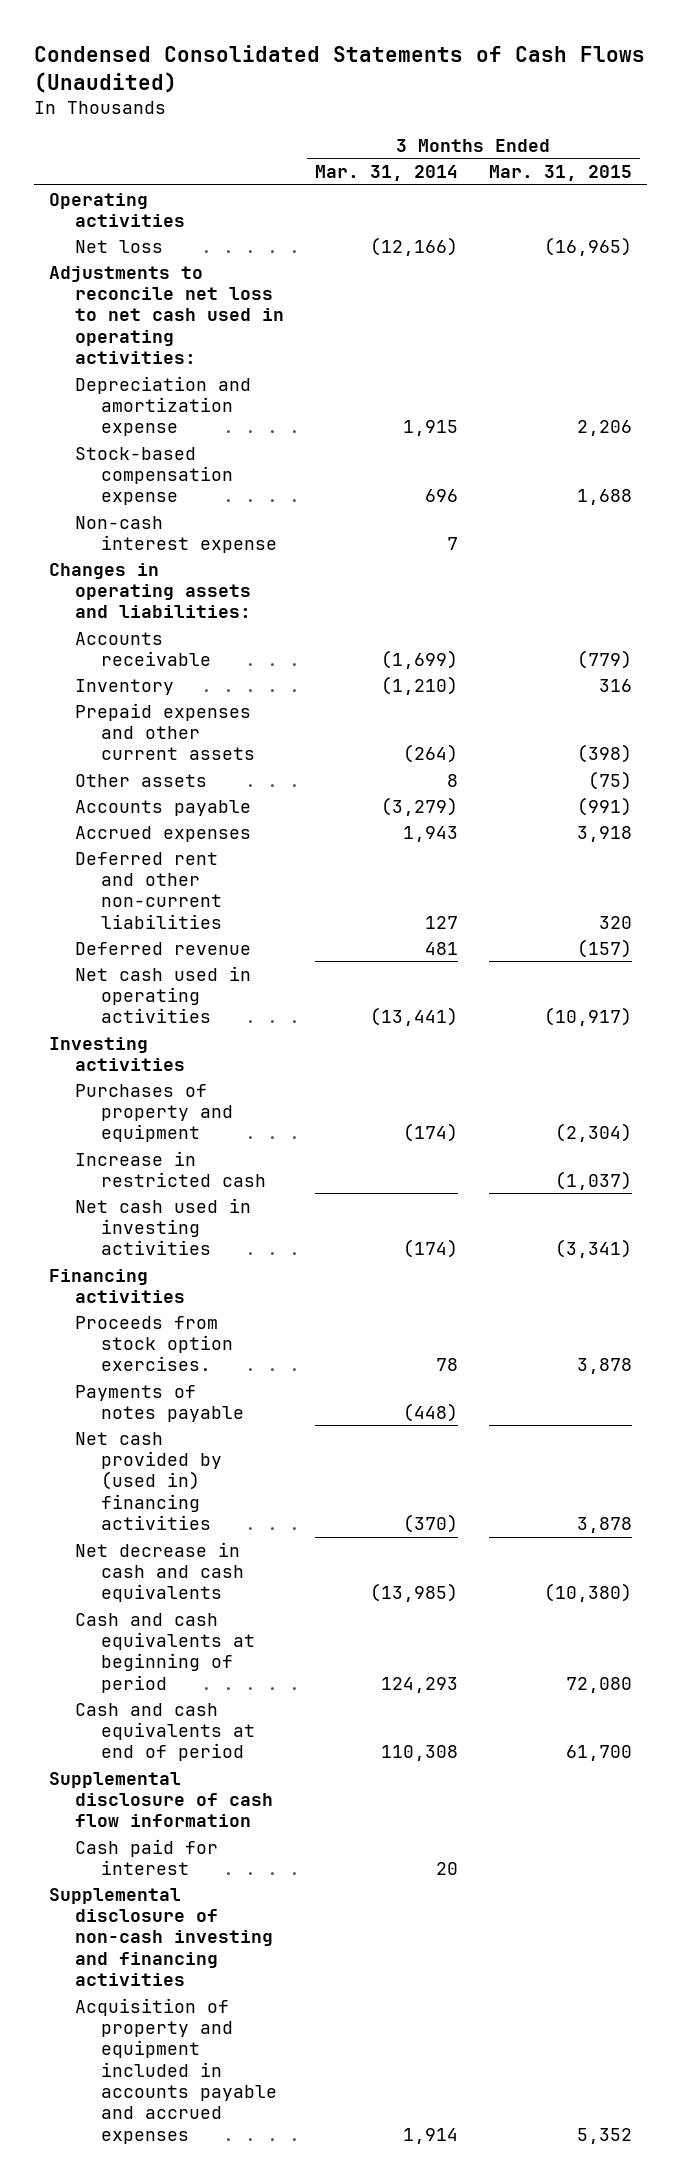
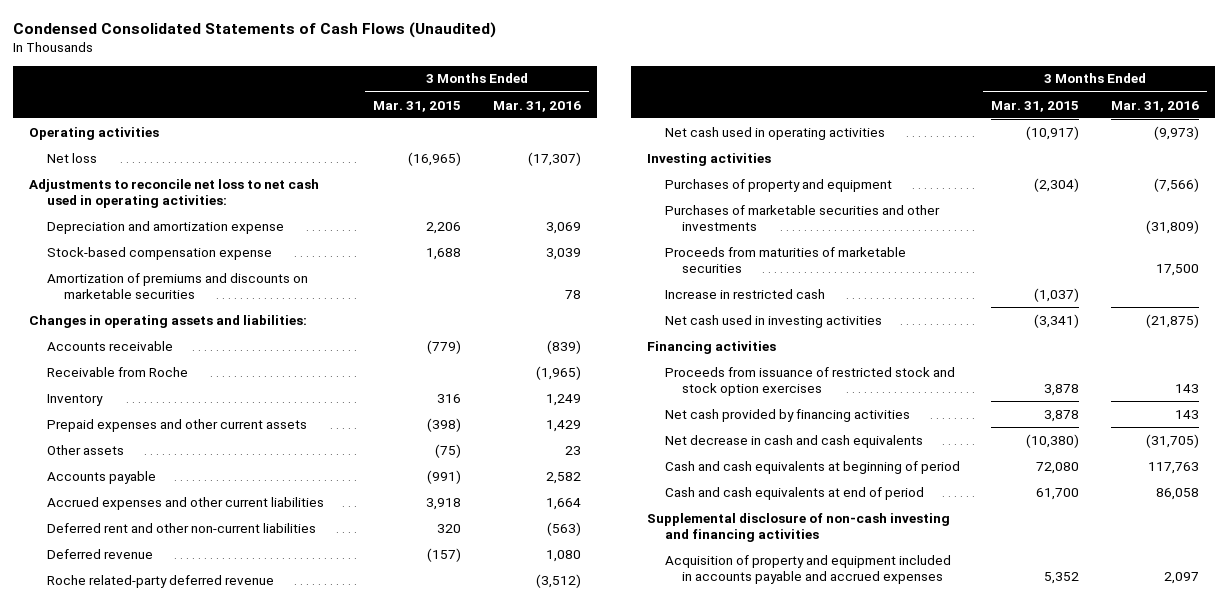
[315,165,459,182] Mar. 31, 2014 -> none
none -> [493,100,582,112] Mar. 31, 2016
[75,515,277,554] Non-cash interest expense -> none
none -> [46,272,308,299] Amortization of premiums and discounts on marketable securities
none -> [46,366,188,377] Receivable from Roche
[75,825,252,842] Accrued expenses -> [46,496,324,510] Accrued expenses and other current liabilities
none -> [46,574,274,588] Roche related-party deferred revenue
none -> [664,204,940,231] Purchases of marketable securities and other investments
none -> [664,246,906,273] Proceeds from maturities of marketable securities
[75,1384,244,1423] Payments of notes payable -> none
[75,1315,233,1372] Proceeds from stock option exercises. -> [664,366,955,396] Proceeds from issuance of restricted stock and stock option exercises
[75,1431,222,1531] Net cash provided by (used in) financing activities -> [664,408,910,422] Net cash provided by financing activities
[49,1771,274,1828] Supplemental disclosure of cash flow information -> none
[75,1838,219,1876] Cash paid for interest -> none

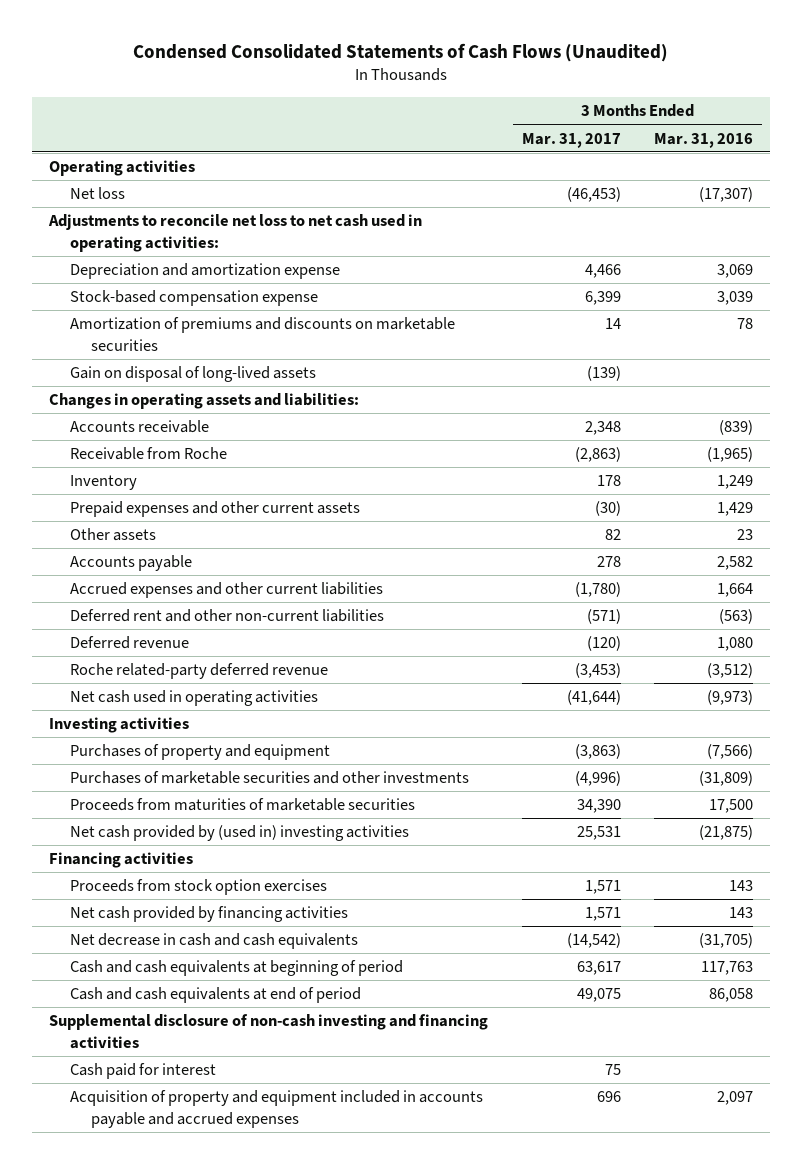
[373,100,462,112] Mar. 31, 2015 -> none
none -> [521,132,621,148] Mar. 31, 2017
none -> [70,366,317,383] Gain on disposal of long-lived assets
[664,288,825,299] Increase in restricted cash -> none
[664,314,882,328] Net cash used in investing activities -> [70,825,410,842] Net cash provided by (used in) investing activities
[664,366,955,396] Proceeds from issuance of restricted stock and stock option exercises -> [70,879,328,896] Proceeds from stock option exercises
none -> [70,1063,217,1080] Cash paid for interest

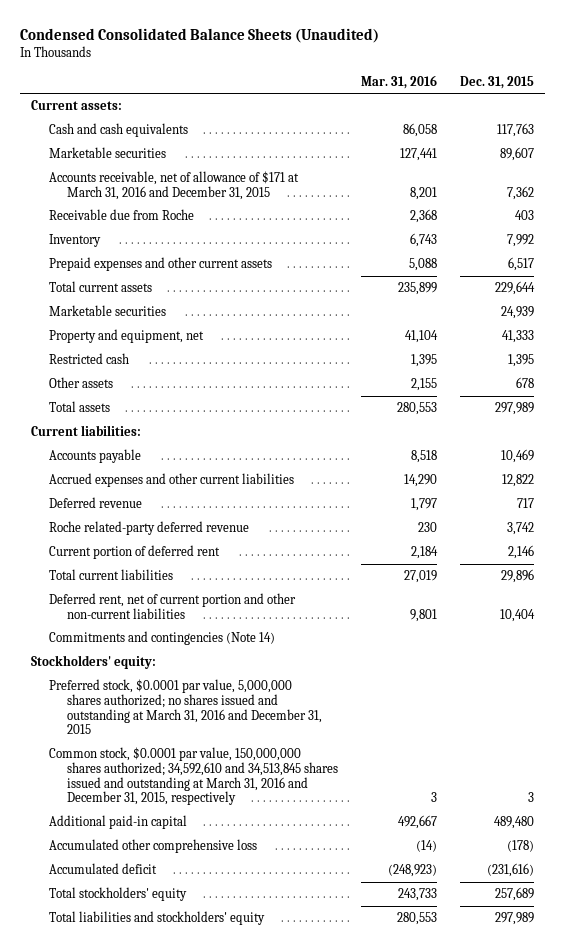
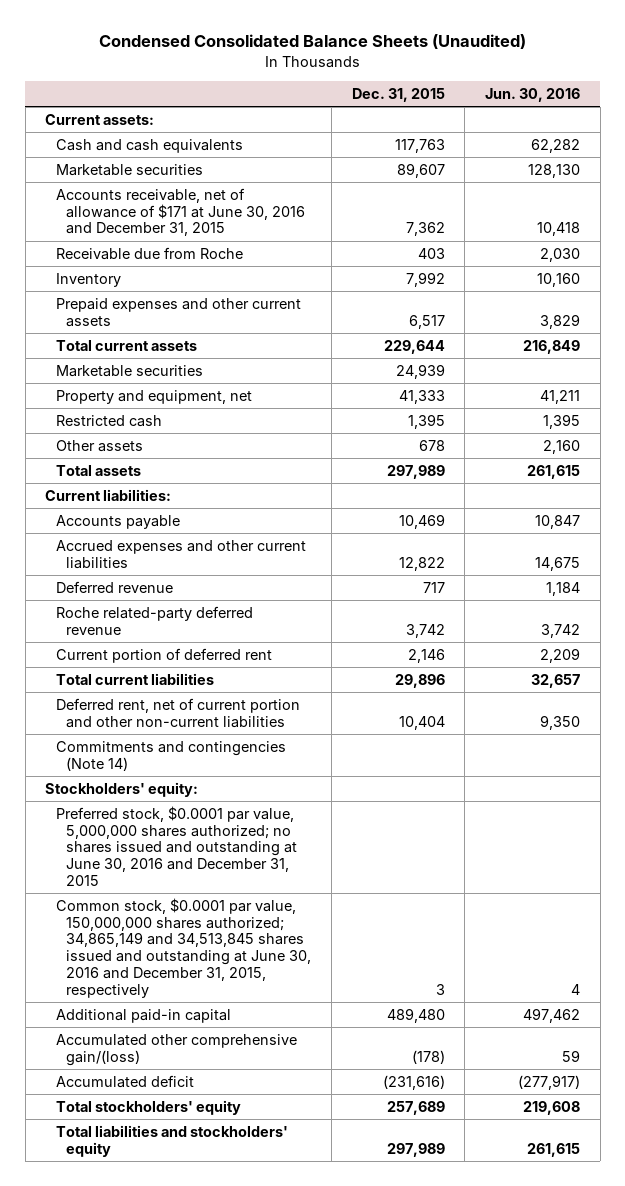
[361,74,438,89] Mar. 31, 2016 -> none
none -> [484,87,580,102] Jun. 30, 2016
[49,171,300,200] Accounts receivable, net of allowance of $171 at March 31, 2016 and December 31, 2015 -> [55,187,306,237] Accounts receivable, net of allowance of $171 at June 30, 2016 and December 31, 2015
[49,679,323,735] Preferred stock, $0.0001 par value, 5,000,000 shares authorized; no shares issued and outstanding at March 31, 2016 and December 31, 2015 -> [55,805,298,886] Preferred stock, $0.0001 par value, 5,000,000 shares authorized; no shares issued and outstanding at June 30, 2016 and December 31, 2015
[49,747,339,806] Common stock, $0.0001 par value, 150,000,000 shares authorized; 34,592,610 and 34,513,845 shares issued and outstanding at March 31, 2016 and December 31, 2015, respectively -> [55,897,312,998] Common stock, $0.0001 par value, 150,000,000 shares authorized; 34,865,149 and 34,513,845 shares issued and outstanding at June 30, 2016 and December 31, 2015, respectively
[49,839,258,854] Accumulated other comprehensive loss -> [55,1033,297,1066] Accumulated other comprehensive gain/(loss)

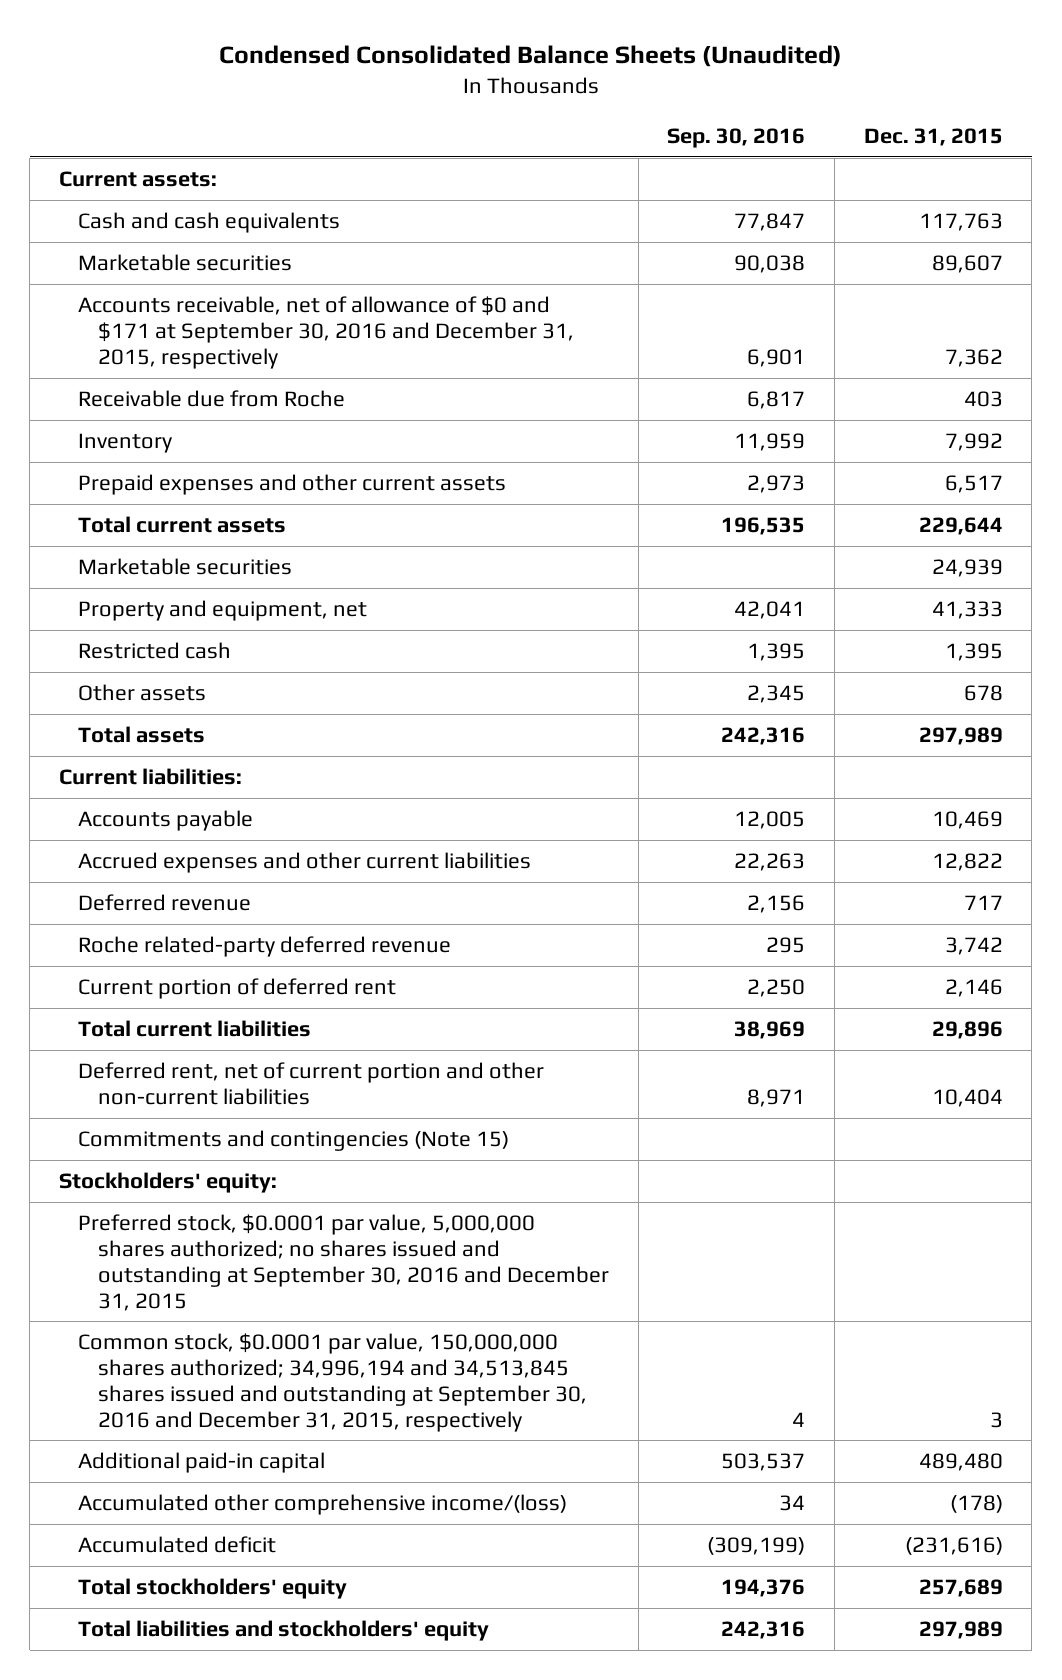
[484,87,580,102] Jun. 30, 2016 -> none
none -> [667,127,806,148] Sep. 30, 2016
[55,187,306,237] Accounts receivable, net of allowance of $171 at June 30, 2016 and December 31, 2015 -> [78,296,574,369] Accounts receivable, net of allowance of $0 and $171 at September 30, 2016 and December 31, 2015, respectively
[55,740,286,771] Commitments and contingencies (Note 14) -> [78,1130,510,1152] Commitments and contingencies (Note 15)
[55,805,298,886] Preferred stock, $0.0001 par value, 5,000,000 shares authorized; no shares issued and outstanding at June 30, 2016 and December 31, 2015 -> [78,1214,609,1311] Preferred stock, $0.0001 par value, 5,000,000 shares authorized; no shares issued and outstanding at September 30, 2016 and December 31, 2015
[55,897,312,998] Common stock, $0.0001 par value, 150,000,000 shares authorized; 34,865,149 and 34,513,845 shares issued and outstanding at June 30, 2016 and December 31, 2015, respectively -> [78,1333,587,1432] Common stock, $0.0001 par value, 150,000,000 shares authorized; 34,996,194 and 34,513,845 shares issued and outstanding at September 30, 2016 and December 31, 2015, respectively
[55,1033,297,1066] Accumulated other comprehensive gain/(loss) -> [78,1494,568,1516] Accumulated other comprehensive income/(loss)

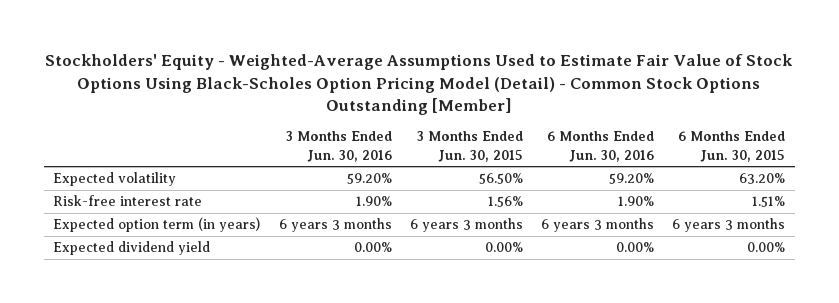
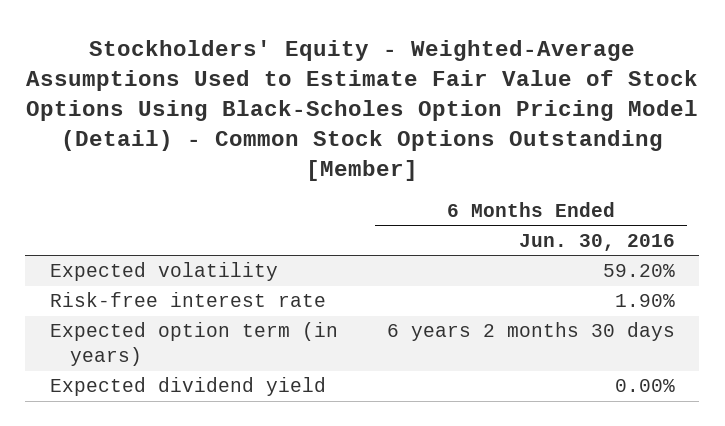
[285,131,392,162] 3 Months Ended Jun. 30, 2016 -> none
[416,131,523,162] 3 Months Ended Jun. 30, 2015 -> none
[678,131,786,162] 6 Months Ended Jun. 30, 2015 -> none
[541,218,655,233] 6 years 3 months -> [386,322,675,342] 6 years 2 months 30 days

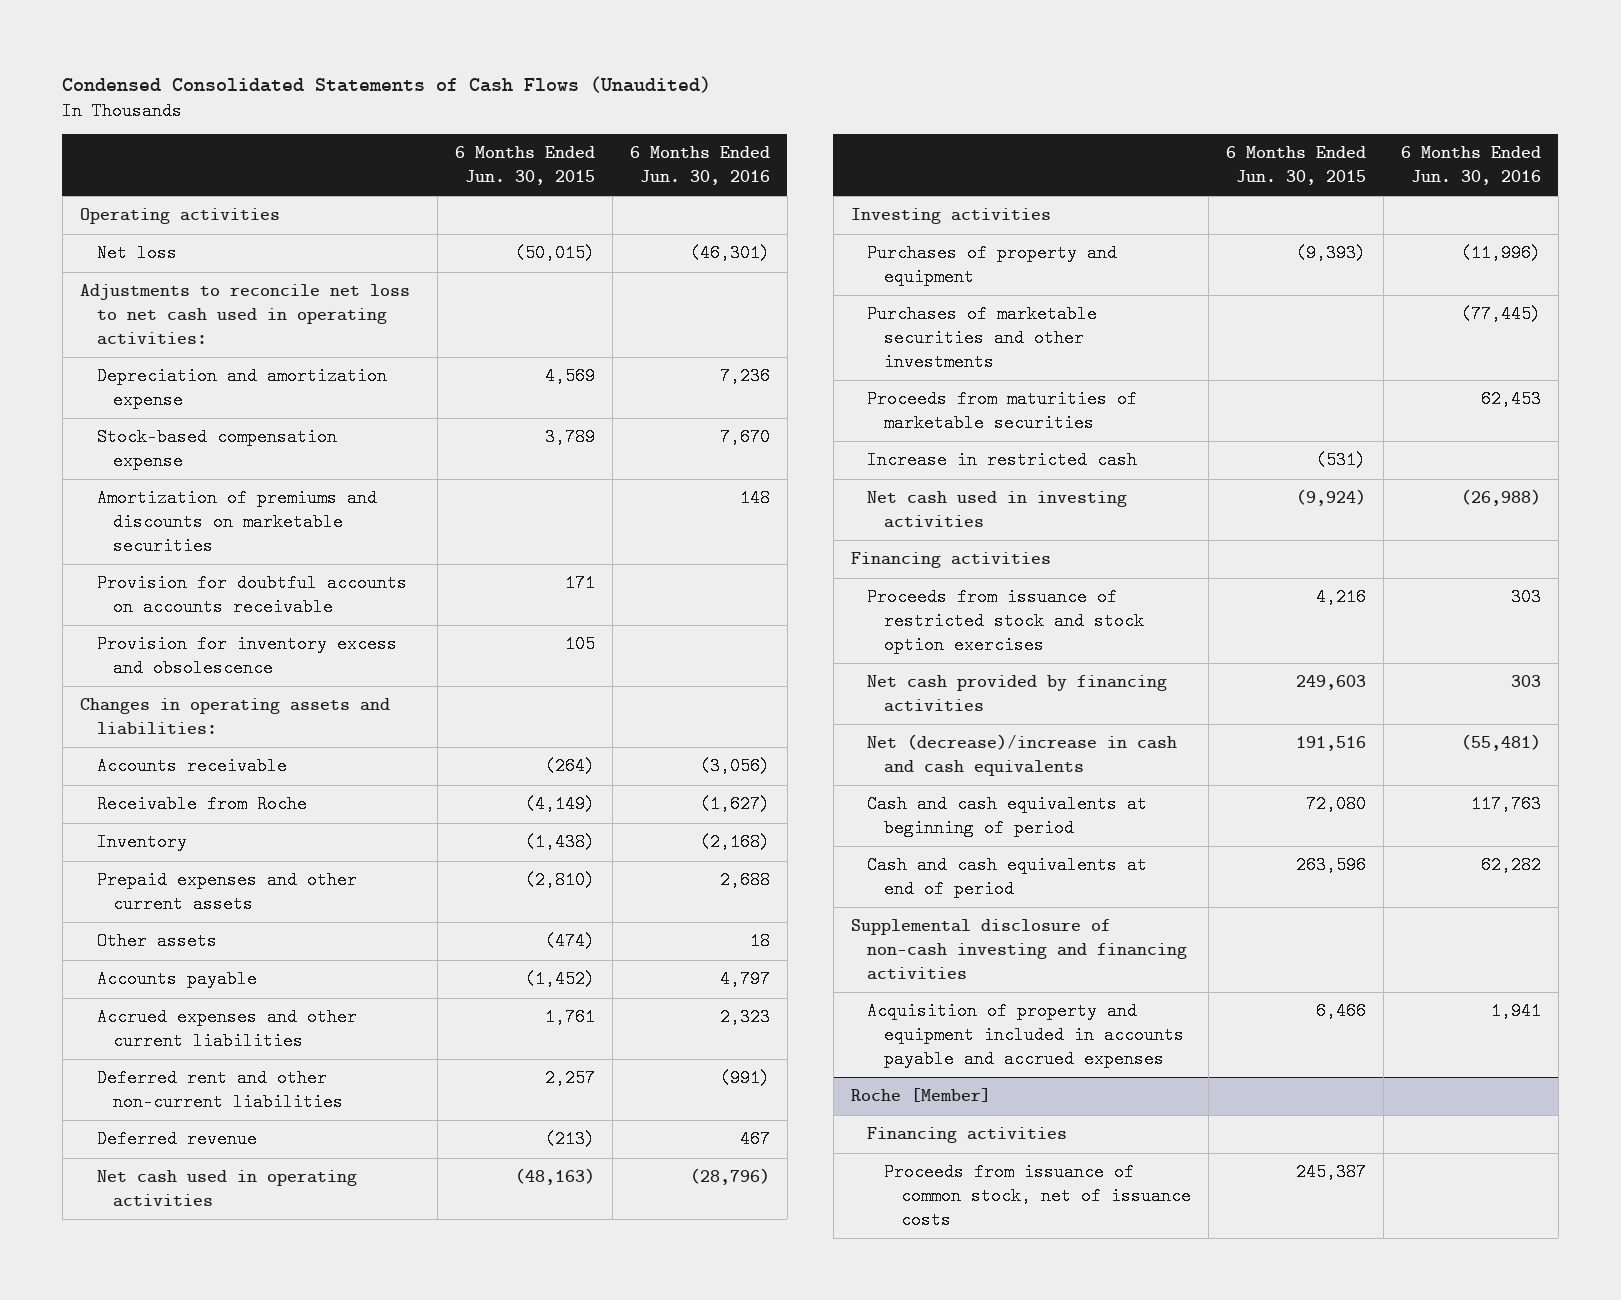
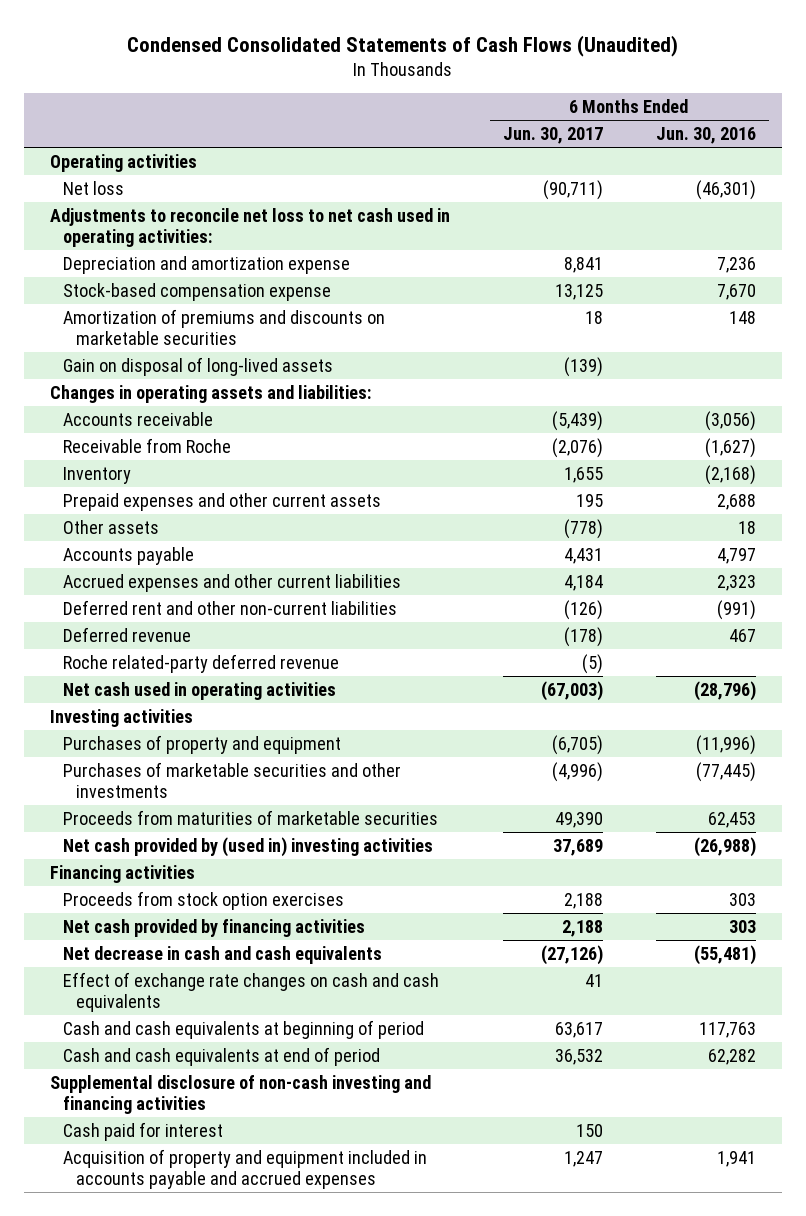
[454,146,595,186] 6 Months Ended Jun. 30, 2015 -> none
none -> [502,127,603,145] Jun. 30, 2017
[96,574,407,617] Provision for doubtful accounts on accounts receivable -> none
[96,635,397,678] Provision for inventory excess and obsolescence -> none
none -> [62,356,333,376] Gain on disposal of long-lived assets
none -> [62,653,339,673] Roche related-party deferred revenue
[867,451,1138,470] Increase in restricted cash -> none
[867,491,1128,529] Net cash used in investing activities -> [62,836,433,857] Net cash provided by (used in) investing activities
[867,588,1145,655] Proceeds from issuance of restricted stock and stock option exercises -> [62,890,344,910] Proceeds from stock option exercises
[867,734,1178,777] Net (decrease)/increase in cash and cash equivalents -> [62,945,382,964] Net decrease in cash and cash equivalents
none -> [62,971,439,1012] Effect of exchange rate changes on cash and cash equivalents
none -> [62,1121,223,1141] Cash paid for interest
[850,1088,991,1103] Roche [Member] -> none
[867,1127,1068,1144] Financing activities -> none
[884,1163,1191,1230] Proceeds from issuance of common stock, net of issuance costs -> none

